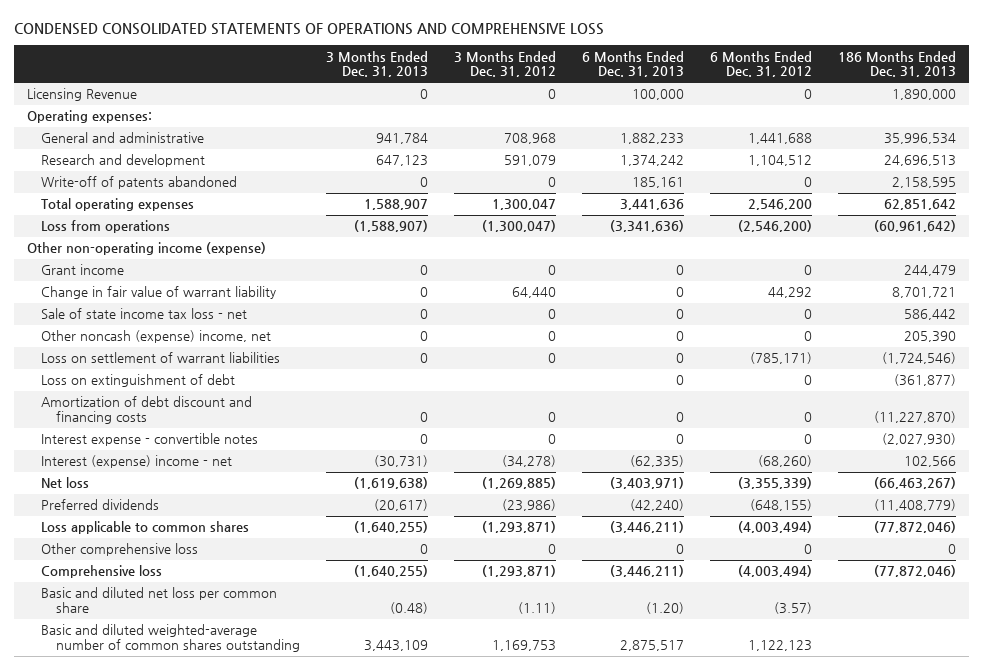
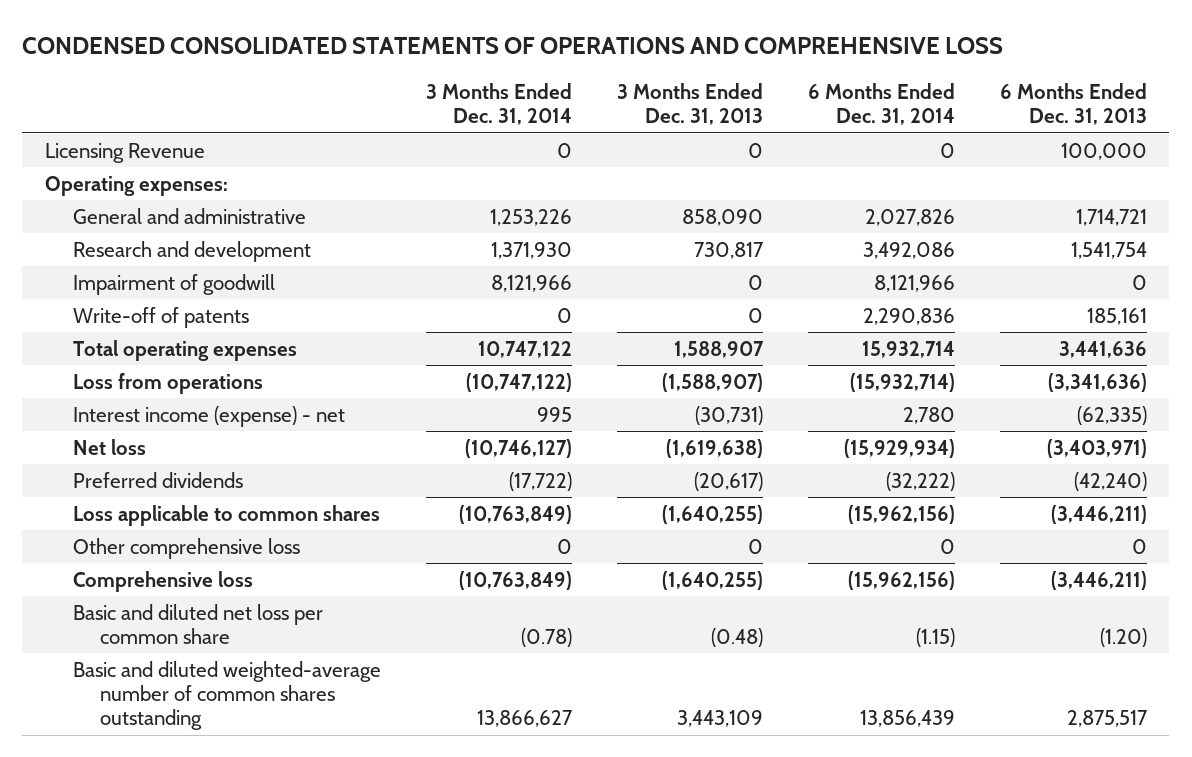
[453,50,556,78] 3 Months Ended Dec. 31, 2012 -> none
[710,50,813,78] 6 Months Ended Dec. 31, 2012 -> none
[838,50,957,78] 186 Months Ended Dec. 31, 2013 -> none
none -> [425,83,572,126] 3 Months Ended Dec. 31, 2014
none -> [807,83,955,126] 6 Months Ended Dec. 31, 2014
[375,133,428,145] 941,784 -> [681,208,763,226] 858,090
[619,133,684,145] 1,882,233 -> [1075,208,1147,226] 1,714,721
[375,155,428,167] 647,123 -> [693,241,764,259] 730,817
[619,155,684,167] 1,374,242 -> [1070,241,1147,259] 1,541,754
none -> [72,273,275,295] Impairment of goodwill
[41,176,238,190] Write-off of patents abandoned -> [72,306,249,328] Write-off of patents
[26,242,266,256] Other non-operating income (expense) -> none
[41,264,125,276] Grant income -> none
[41,286,277,300] Change in fair value of warrant liability -> none
[41,308,248,320] Sale of state income tax loss - net -> none
[41,330,272,344] Other noncash (expense) income, net -> none
[41,352,281,364] Loss on settlement of warrant liabilities -> none
[41,374,236,388] Loss on extinguishment of debt -> none
[41,396,253,425] Amortization of debt discount and financing costs -> none
[41,433,259,447] Interest expense - convertible notes -> none
[41,455,233,469] Interest (expense) income - net -> [72,405,345,427] Interest income (expense) - net

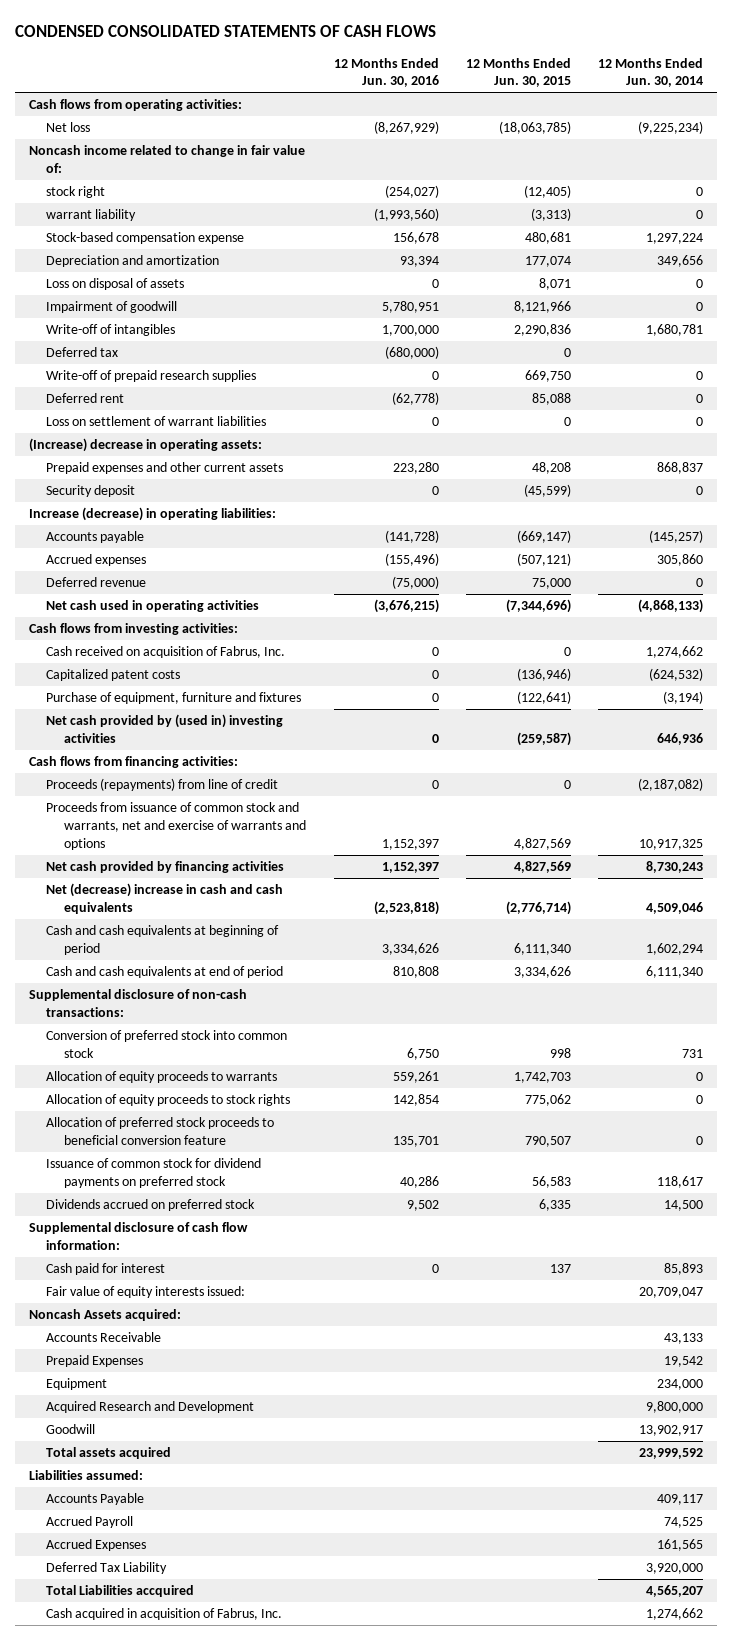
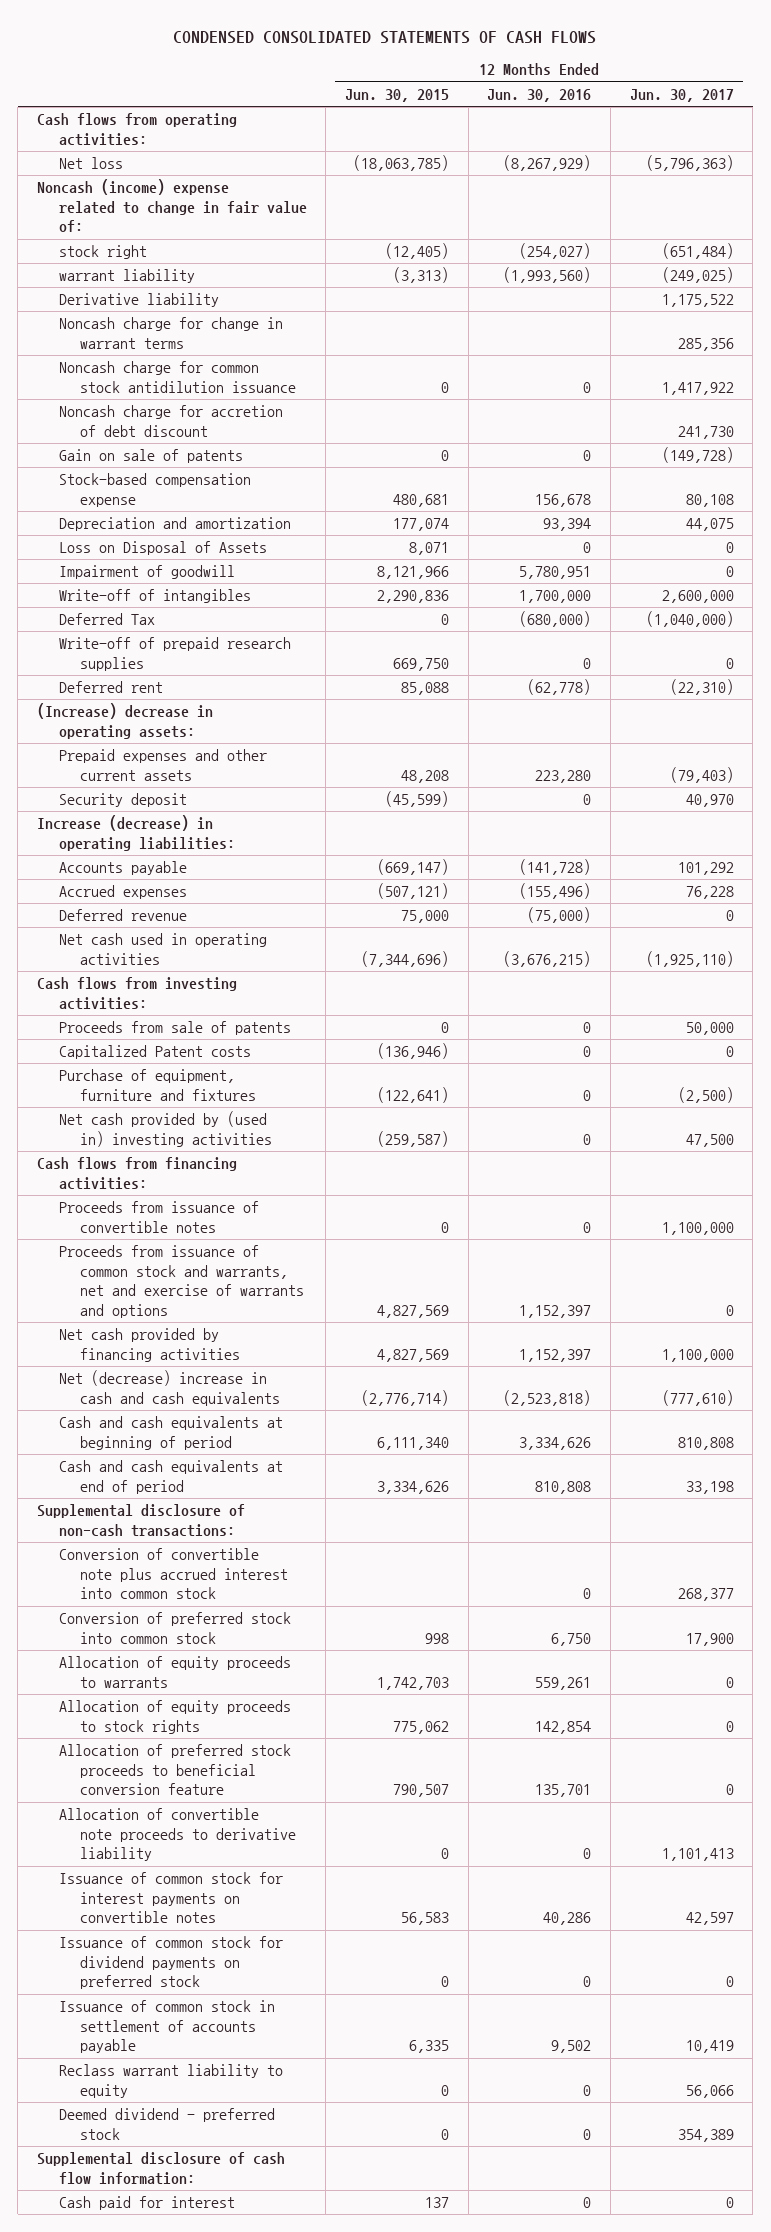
[598,57,704,88] 12 Months Ended Jun. 30, 2014 -> none
none -> [629,88,734,102] Jun. 30, 2017
[28,145,305,173] Noncash income related to change in fair value of: -> [37,179,307,233] Noncash (income) expense related to change in fair value of:
none -> [58,293,219,308] Derivative liability
none -> [58,317,283,349] Noncash charge for change in warrant terms
none -> [58,361,297,393] Noncash charge for common stock antidilution issuance
none -> [58,405,283,437] Noncash charge for accretion of debt discount
none -> [58,449,243,464] Gain on sale of patents
[46,278,185,291] Loss on disposal of assets -> [58,541,267,556] Loss on Disposal of Assets
[46,347,119,358] Deferred tax -> [58,613,155,626] Deferred Tax
[46,416,267,427] Loss on settlement of warrant liabilities -> none
[46,646,286,659] Cash received on acquisition of Fabrus, Inc. -> none
none -> [58,1021,291,1036] Proceeds from sale of patents
[46,669,181,682] Capitalized patent costs -> [58,1045,251,1060] Capitalized Patent costs
[46,778,279,792] Proceeds (repayments) from line of credit -> none
none -> [58,1201,259,1233] Proceeds from issuance of convertible notes
none -> [58,1548,289,1600] Conversion of convertible note plus accrued interest into common stock
none -> [58,1808,297,1862] Allocation of convertible note proceeds to derivative liability
none -> [58,1872,283,1924] Issuance of common stock for interest payments on convertible notes
[399,1175,439,1188] 40,286 -> [583,1976,592,1988] 0
[532,1175,572,1188] 56,583 -> [441,1976,450,1988] 0
[46,1199,256,1212] Dividends accrued on preferred stock -> [58,2000,275,2054] Issuance of common stock in settlement of accounts payable
none -> [58,2064,283,2098] Reclass warrant liability to equity
none -> [58,2108,275,2140] Deemed dividend - preferred stock
[46,1286,246,1299] Fair value of equity interests issued: -> none
[28,1309,181,1322] Noncash Assets acquired: -> none
[46,1332,162,1343] Accounts Receivable -> none
[46,1355,144,1368] Prepaid Expenses -> none
[46,1378,108,1391] Equipment -> none
[46,1401,255,1414] Acquired Research and Development -> none
[46,1424,96,1435] Goodwill -> none
[46,1447,172,1460] Total assets acquired -> none
[28,1470,143,1481] Liabilities assumed: -> none
[46,1493,145,1506] Accounts Payable -> none
[46,1516,134,1529] Accrued Payroll -> none
[46,1539,147,1552] Accrued Expenses -> none
[46,1562,168,1575] Deferred Tax Liability -> none
[46,1585,195,1598] Total Liabilities accquired -> none
[46,1608,283,1621] Cash acquired in acquisition of Fabrus, Inc. -> none

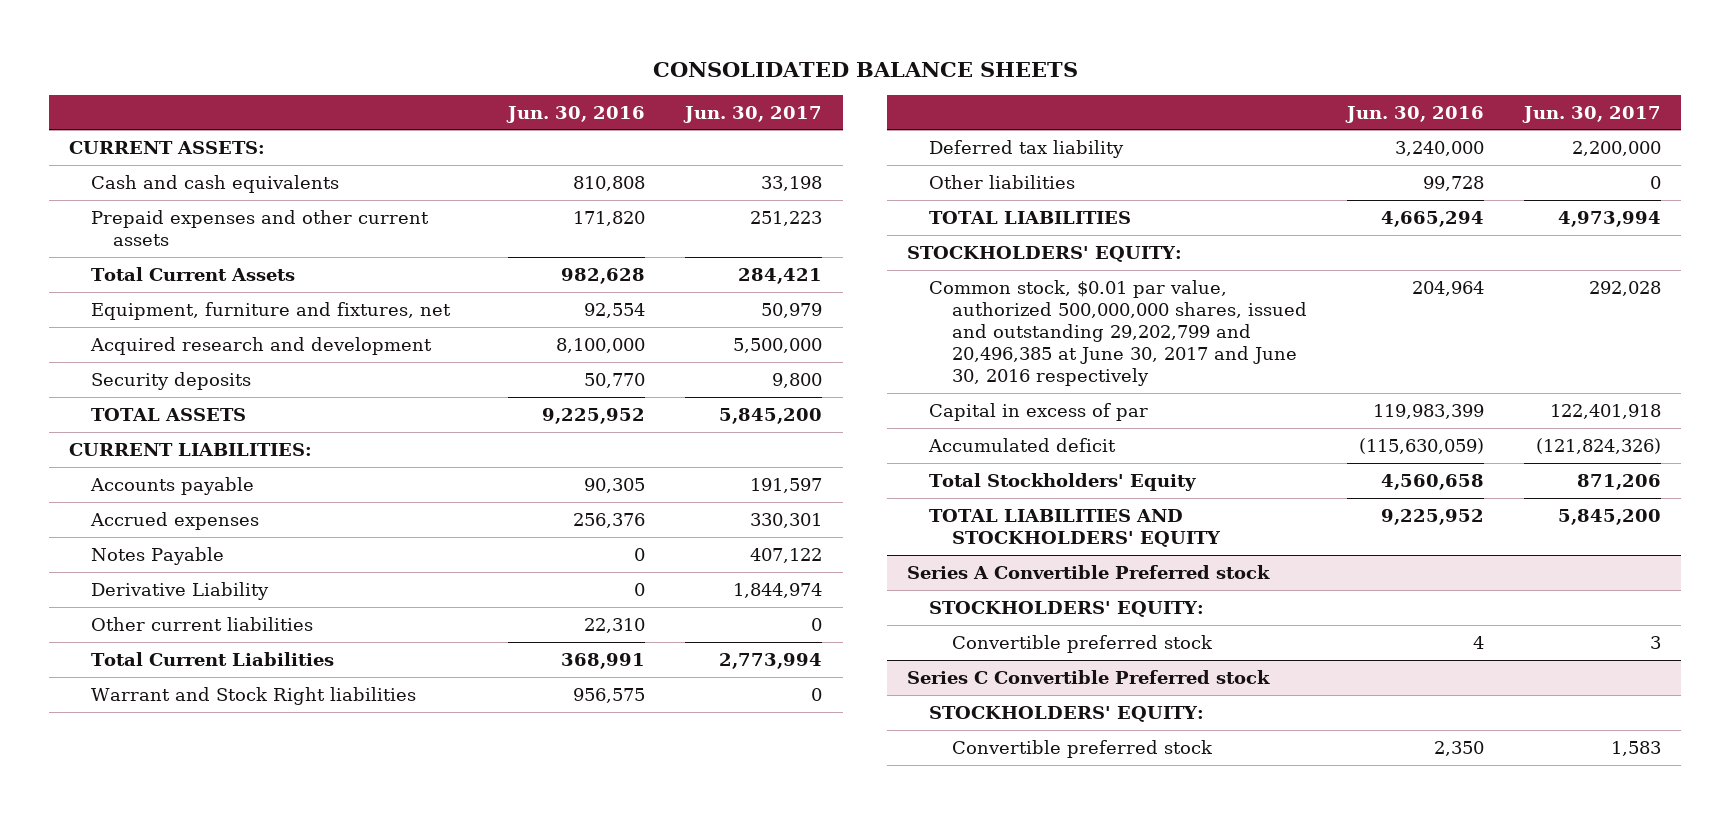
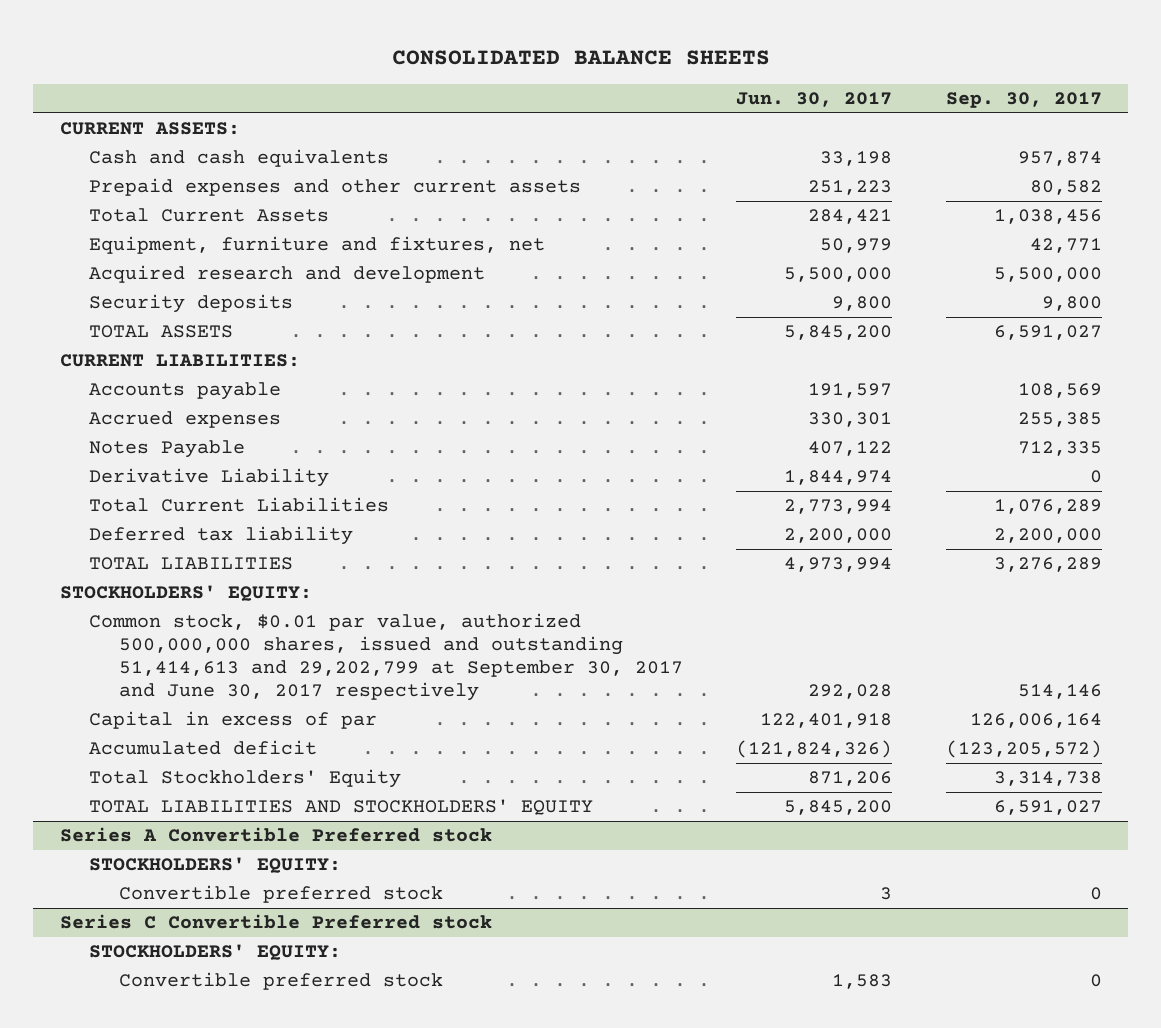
[506,105,646,123] Jun. 30, 2016 -> none
none -> [945,92,1102,109] Sep. 30, 2017
[91,616,314,631] Other current liabilities -> none
[91,686,417,705] Warrant and Stock Right liabilities -> none
[929,174,1076,189] Other liabilities -> none
[929,279,1307,387] Common stock, $0.01 par value, authorized 500,000,000 shares, issued and outstanding 29,202,799 and 20,496,385 at June 30, 2017 and June 30, 2016 respectively -> [89,613,683,702] Common stock, $0.01 par value, authorized 500,000,000 shares, issued and outstanding 51,414,613 and 29,202,799 at September 30, 2017 and June 30, 2017 respectively

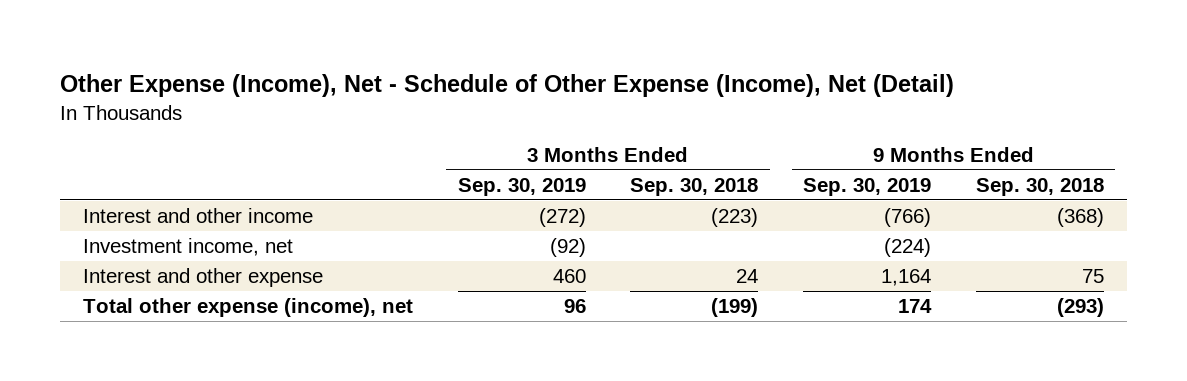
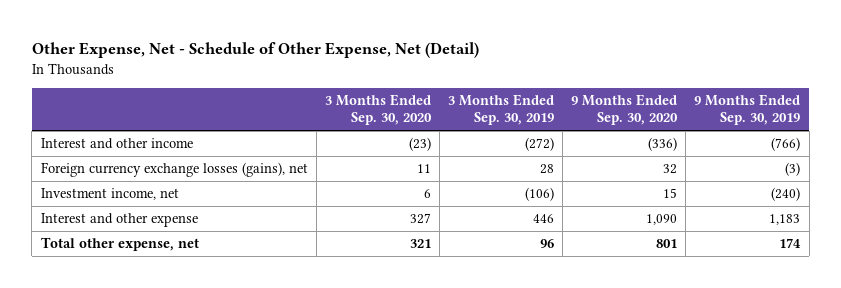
[60,73,955,97] Other Expense (Income), Net - Schedule of Other Expense (Income), Net (Detail) -> [31,42,479,59] Other Expense, Net - Schedule of Other Expense, Net (Detail)
[630,177,759,196] Sep. 30, 2018 -> none
[976,177,1105,196] Sep. 30, 2018 -> none
none -> [324,94,432,126] 3 Months Ended Sep. 30, 2020
none -> [571,94,679,126] 9 Months Ended Sep. 30, 2020
none -> [40,162,308,178] Foreign currency exchange losses (gains), net
[549,237,586,257] (92) -> [524,187,554,202] (106)
[884,237,932,257] (224) -> [771,187,801,202] (240)
[552,268,586,283] 460 -> [532,214,554,224] 446
[881,268,932,286] 1,164 -> [769,214,801,226] 1,183
[82,297,413,317] Total other expense (income), net -> [40,237,199,252] Total other expense, net

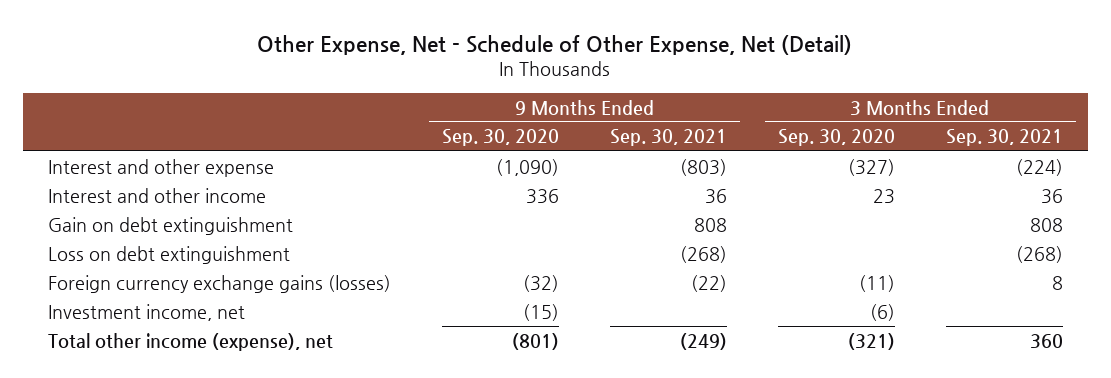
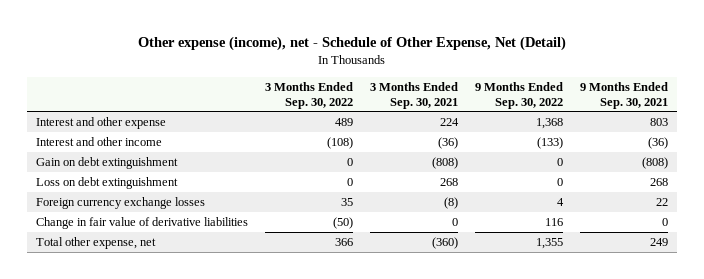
[257,34,853,55] Other Expense, Net - Schedule of Other Expense, Net (Detail) -> [138,36,567,52] Other expense (income), net - Schedule of Other Expense, Net (Detail)
[442,129,560,147] Sep. 30, 2020 -> none
[777,129,895,147] Sep. 30, 2020 -> none
none -> [265,81,354,109] 3 Months Ended Sep. 30, 2022
none -> [475,81,564,109] 9 Months Ended Sep. 30, 2022
[48,303,246,321] Investment income, net -> none
[679,158,727,176] (803) -> [650,117,669,126] 803
[1015,158,1063,176] (224) -> [440,117,460,126] 224
[704,188,727,204] 36 -> [648,136,669,149] (36)
[1040,188,1063,204] 36 -> [438,136,459,149] (36)
[693,217,727,232] 808 -> [642,156,669,169] (808)
[1029,217,1063,232] 808 -> [432,156,459,169] (808)
[679,245,727,263] (268) -> [650,177,669,186] 268
[1015,245,1063,263] (268) -> [440,177,459,186] 268
[48,274,392,293] Foreign currency exchange gains (losses) -> [35,196,205,209] Foreign currency exchange losses
[690,274,727,292] (22) -> [656,197,669,206] 22
[1051,275,1063,290] 8 -> [444,196,459,209] (8)
none -> [35,216,248,229] Change in fair value of derivative liabilities
[48,332,334,351] Total other income (expense), net -> [35,236,156,249] Total other expense, net
[679,332,727,350] (249) -> [650,237,669,246] 249
[1029,333,1063,348] 360 -> [432,236,459,249] (360)

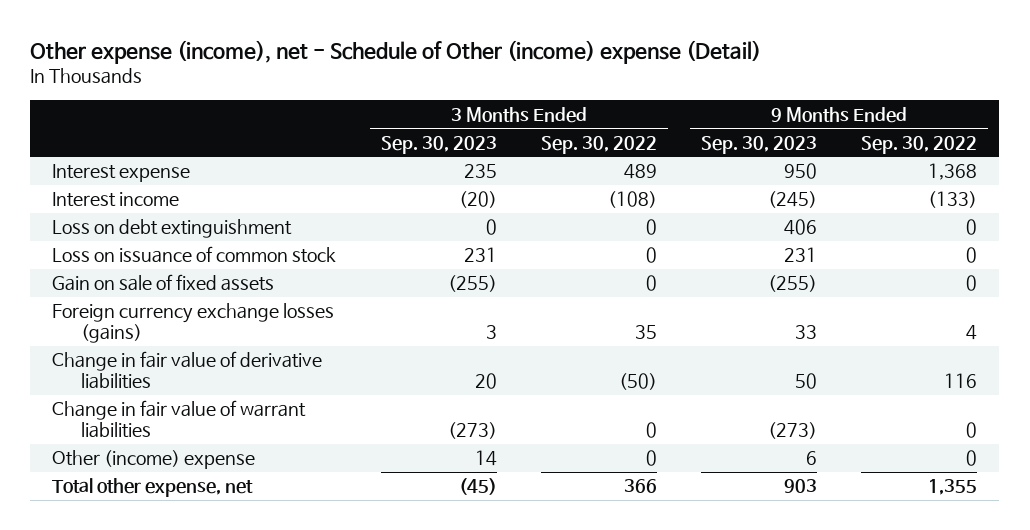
[138,36,567,52] Other expense (income), net - Schedule of Other Expense, Net (Detail) -> [30,40,762,65] Other expense (income), net - Schedule of Other (income) expense (Detail)
[370,81,459,109] 3 Months Ended Sep. 30, 2021 -> none
[580,81,669,109] 9 Months Ended Sep. 30, 2021 -> none
none -> [380,135,497,154] Sep. 30, 2023
none -> [700,135,817,154] Sep. 30, 2023
[35,156,178,169] Gain on debt extinguishment -> none
[35,116,166,129] Interest and other expense -> [52,164,191,183] Interest expense
[35,136,162,146] Interest and other income -> [52,192,180,208] Interest income
none -> [52,246,337,264] Loss on issuance of common stock
none -> [52,274,275,292] Gain on sale of fixed assets
[35,196,205,209] Foreign currency exchange losses -> [52,303,335,344] Foreign currency exchange losses (gains)
none -> [52,400,307,439] Change in fair value of warrant liabilities
none -> [52,450,256,470] Other (income) expense

